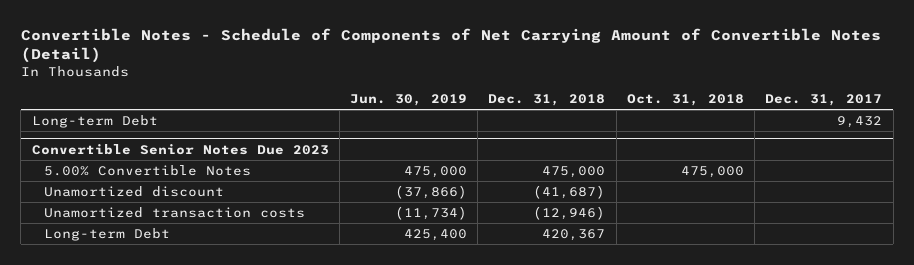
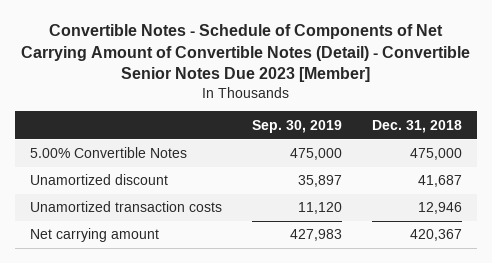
[20,27,881,64] Convertible Notes - Schedule of Components of Net Carrying Amount of Convertible Notes (Detail) -> [20,24,470,82] Convertible Notes - Schedule of Components of Net Carrying Amount of Convertible Notes (Detail) - Convertible Senior Notes Due 2023 [Member]
[349,93,467,106] Jun. 30, 2019 -> none
[626,93,744,106] Oct. 31, 2018 -> none
[765,93,883,106] Dec. 31, 2017 -> none
none -> [251,119,342,133] Sep. 30, 2019
[31,114,158,128] Long-term Debt -> none
[31,143,329,155] Convertible Senior Notes Due 2023 -> none
[533,184,606,199] (41,687) -> [417,175,462,188] 41,687
[533,205,606,220] (12,946) -> [417,202,462,215] 12,946
[44,227,171,241] Long-term Debt -> [29,228,159,243] Net carrying amount

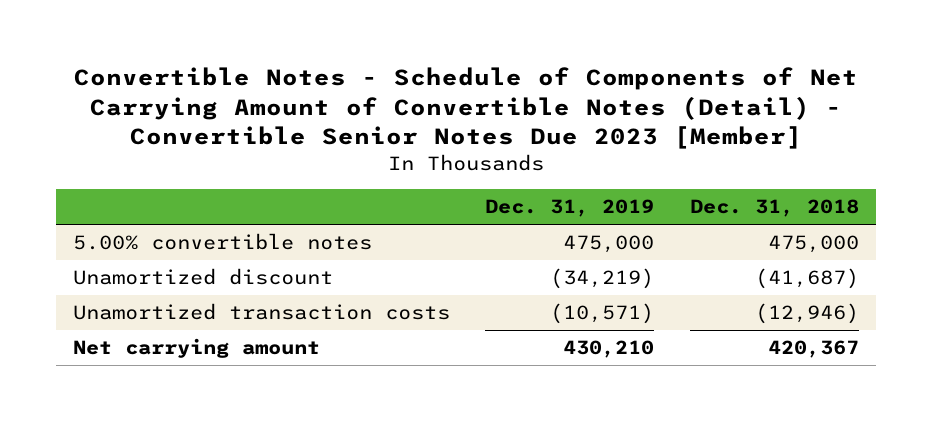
[251,119,342,133] Sep. 30, 2019 -> none
none -> [485,199,655,218] Dec. 31, 2019
[29,147,187,159] 5.00% Convertible Notes -> [73,233,373,251] 5.00% convertible notes
[417,175,462,188] 41,687 -> [754,268,859,290] (41,687)
[417,202,462,215] 12,946 -> [754,303,859,325] (12,946)

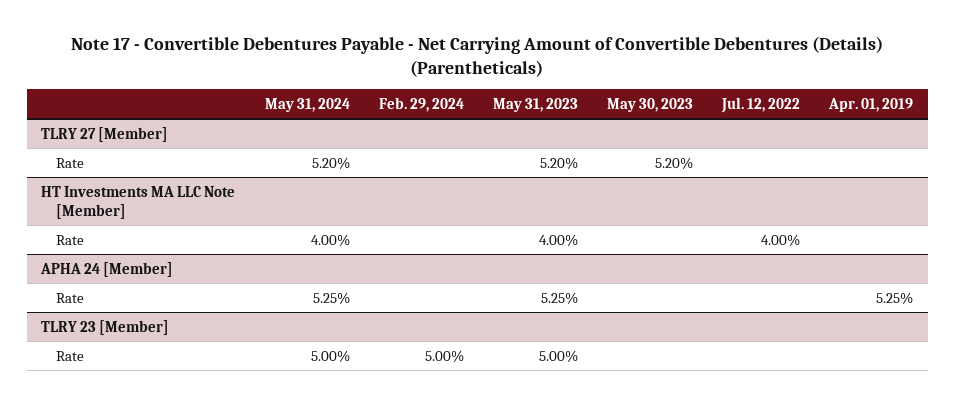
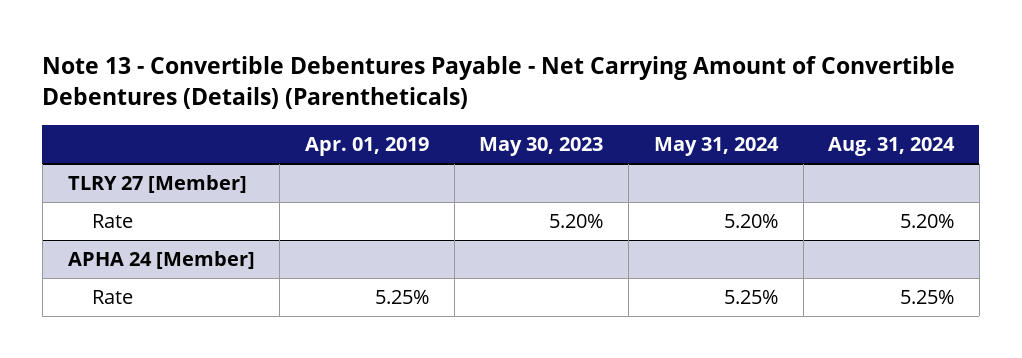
[71,36,884,77] Note 17 - Convertible Debentures Payable - Net Carrying Amount of Convertible Debentures (Details) (Parentheticals) -> [42,55,956,109] Note 13 - Convertible Debentures Payable - Net Carrying Amount of Convertible Debentures (Details) (Parentheticals)
[378,96,464,112] Feb. 29, 2024 -> none
[492,97,578,112] May 31, 2023 -> none
[720,96,800,113] Jul. 12, 2022 -> none
none -> [828,137,956,157] Aug. 31, 2024
[41,185,236,219] HT Investments MA LLC Note [Member] -> none
[56,234,85,245] Rate -> none
[41,319,170,335] TLRY 23 [Member] -> none
[56,350,85,361] Rate -> none

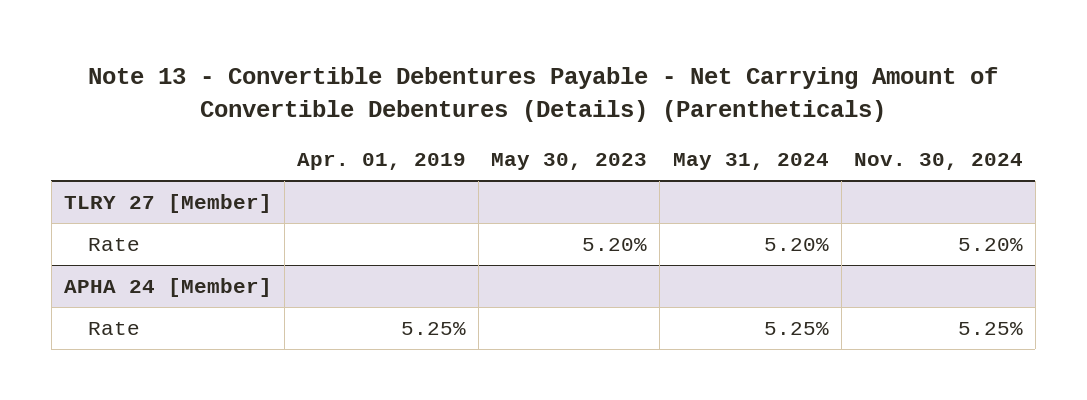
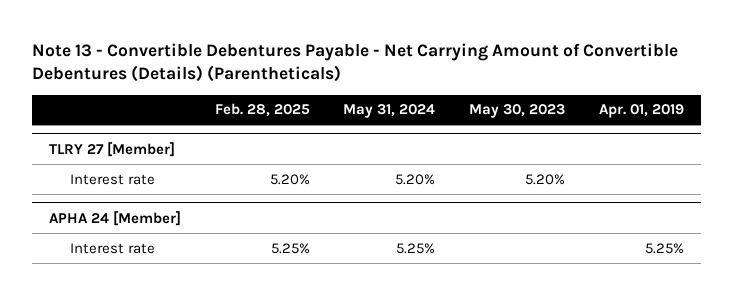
[853,152,1023,170] Nov. 30, 2024 -> none
none -> [214,103,310,118] Feb. 28, 2025
[88,238,141,252] Rate -> [70,173,156,185] Interest rate
[88,322,141,336] Rate -> [70,242,156,254] Interest rate

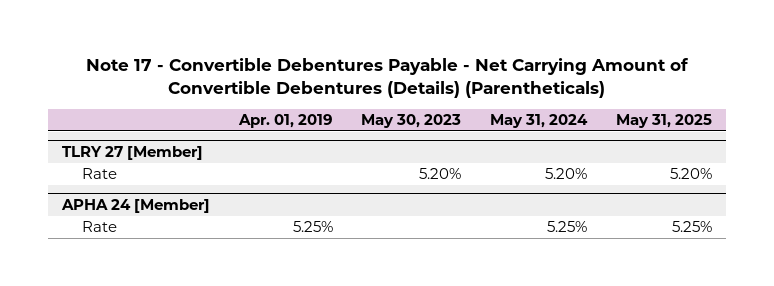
[32,42,679,83] Note 13 - Convertible Debentures Payable - Net Carrying Amount of Convertible Debentures (Details) (Parentheticals) -> [85,58,689,98] Note 17 - Convertible Debentures Payable - Net Carrying Amount of Convertible Debentures (Details) (Parentheticals)
[214,103,310,118] Feb. 28, 2025 -> none
none -> [615,113,712,128] May 31, 2025
[70,173,156,185] Interest rate -> [82,168,118,180] Rate
[70,242,156,254] Interest rate -> [82,221,118,233] Rate

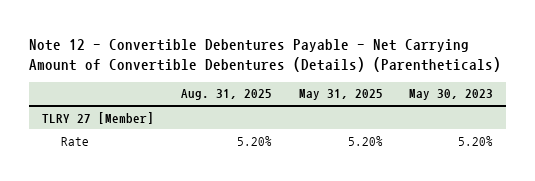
[85,58,689,98] Note 17 - Convertible Debentures Payable - Net Carrying Amount of Convertible Debentures (Details) (Parentheticals) -> [28,38,501,72] Note 12 - Convertible Debentures Payable - Net Carrying Amount of Convertible Debentures (Details) (Parentheticals)
[237,113,333,128] Apr. 01, 2019 -> none
[490,113,589,128] May 31, 2024 -> none
none -> [180,89,272,101] Aug. 31, 2025
[61,198,211,213] APHA 24 [Member] -> none
[82,221,118,233] Rate -> none

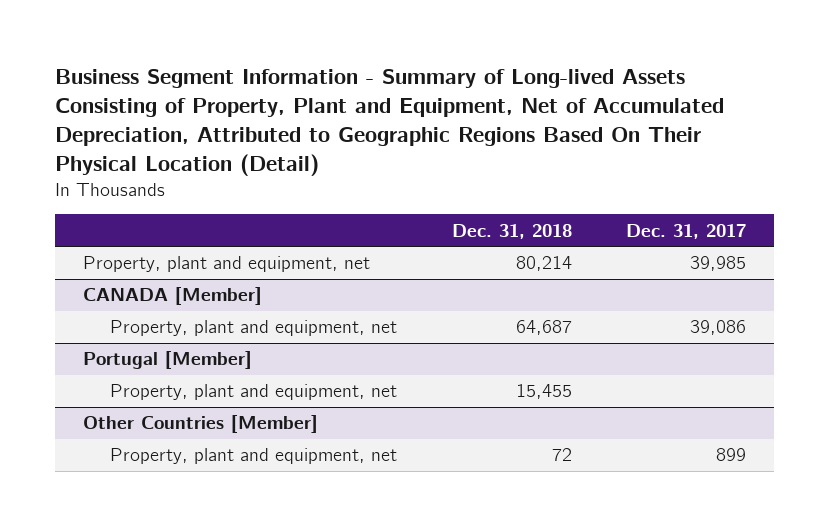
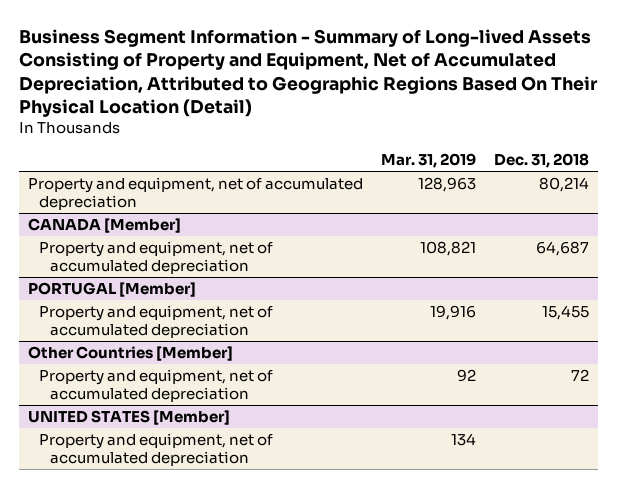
[55,69,725,176] Business Segment Information - Summary of Long-lived Assets Consisting of Property, Plant and Equipment, Net of Accumulated Depreciation, Attributed to Geographic Regions Based On Their Physical Location (Detail) -> [19,28,599,117] Business Segment Information - Summary of Long-lived Assets Consisting of Property and Equipment, Net of Accumulated Depreciation, Attributed to Geographic Regions Based On Their Physical Location (Detail)
[626,223,747,239] Dec. 31, 2017 -> none
none -> [381,153,477,169] Mar. 31, 2019
[82,256,370,273] Property, plant and equipment, net -> [28,176,364,211] Property and equipment, net of accumulated depreciation
[110,320,398,337] Property, plant and equipment, net -> [39,240,274,275] Property and equipment, net of accumulated depreciation
[82,351,252,370] Portugal [Member] -> [28,281,197,297] PORTUGAL [Member]
[110,384,398,401] Property, plant and equipment, net -> [39,304,274,339] Property and equipment, net of accumulated depreciation
[110,448,398,465] Property, plant and equipment, net -> [39,368,274,403] Property and equipment, net of accumulated depreciation
none -> [28,409,231,425] UNITED STATES [Member]
none -> [39,432,274,467] Property and equipment, net of accumulated depreciation

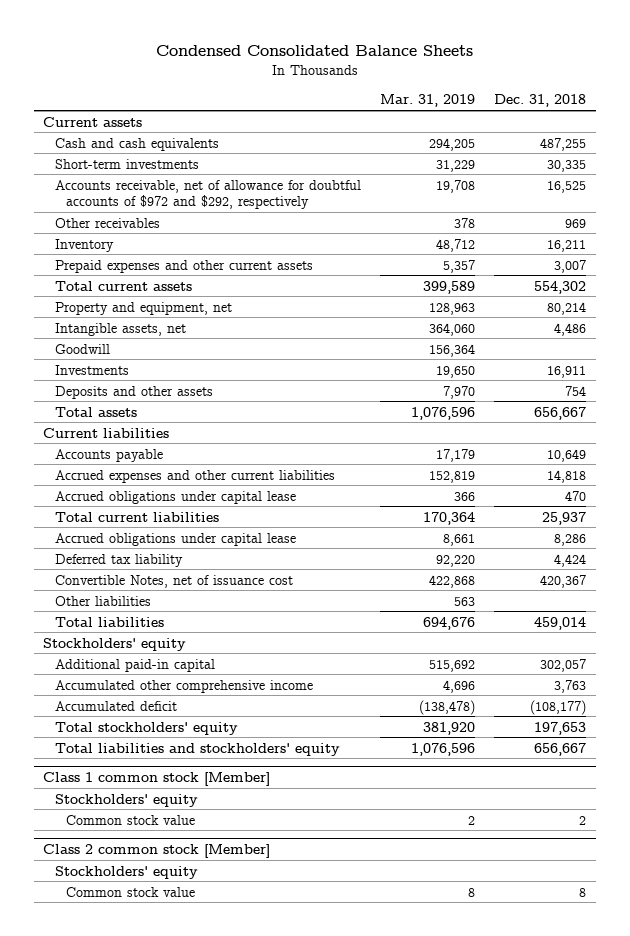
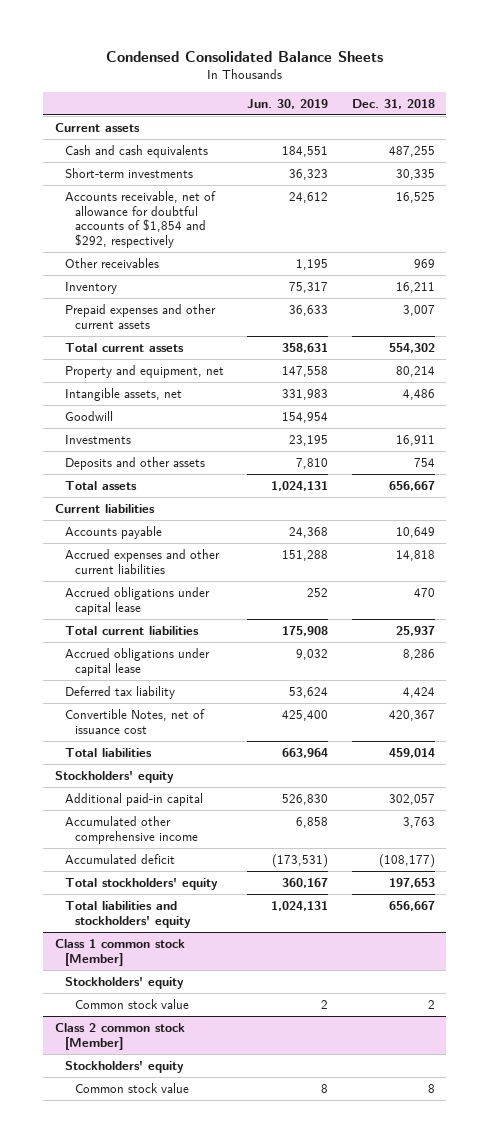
[380,94,476,108] Mar. 31, 2019 -> none
none -> [247,98,329,109] Jun. 30, 2019
[54,179,361,209] Accounts receivable, net of allowance for doubtful accounts of $972 and $292, respectively -> [64,190,216,248] Accounts receivable, net of allowance for doubtful accounts of $1,854 and $292, respectively
[54,595,151,606] Other liabilities -> none

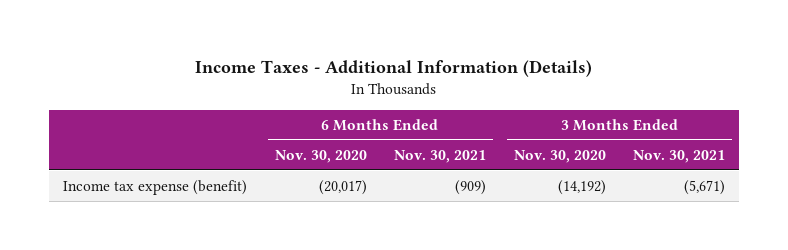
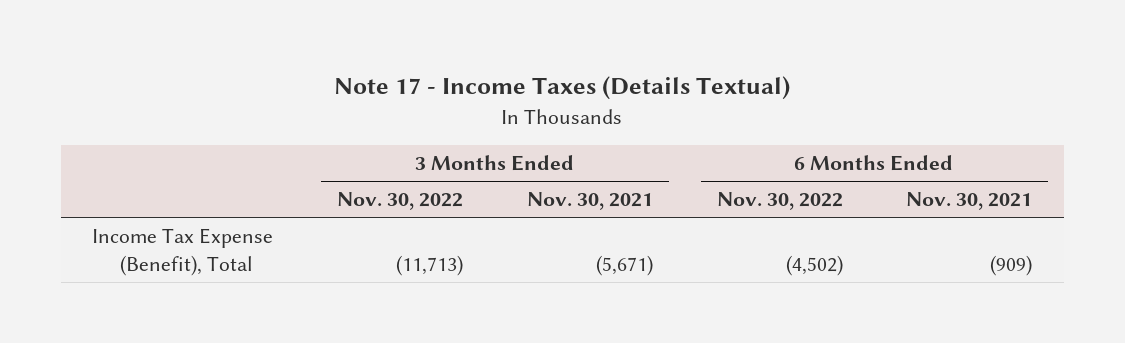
[195,60,593,78] Income Taxes - Additional Information (Details) -> [334,76,791,101] Note 17 - Income Taxes (Details Textual)
[274,149,367,163] Nov. 30, 2020 -> none
[513,149,606,163] Nov. 30, 2020 -> none
none -> [337,192,464,211] Nov. 30, 2022
none -> [716,192,843,211] Nov. 30, 2022
[63,180,248,196] Income tax expense (benefit) -> [92,228,274,277] Income Tax Expense (Benefit), Total

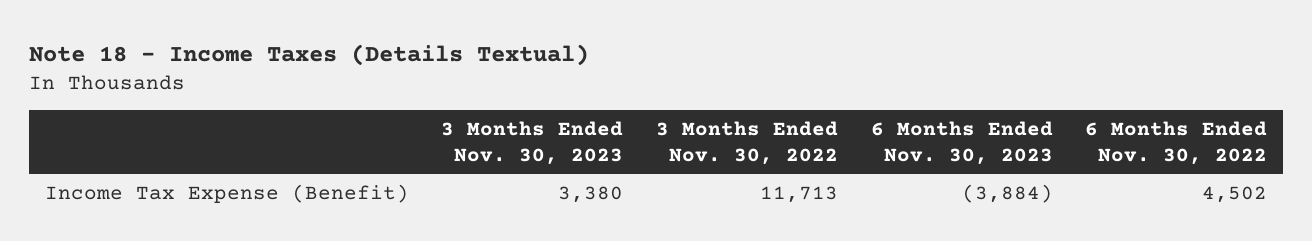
[334,76,791,101] Note 17 - Income Taxes (Details Textual) -> [28,44,589,67] Note 18 - Income Taxes (Details Textual)
[526,192,653,211] Nov. 30, 2021 -> none
[906,192,1033,211] Nov. 30, 2021 -> none
none -> [441,121,624,165] 3 Months Ended Nov. 30, 2023
none -> [870,121,1053,165] 6 Months Ended Nov. 30, 2023
[92,228,274,277] Income Tax Expense (Benefit), Total -> [44,184,409,204] Income Tax Expense (Benefit)
[396,255,464,277] (11,713) -> [760,186,839,204] 11,713
[785,255,843,277] (4,502) -> [1202,186,1268,204] 4,502

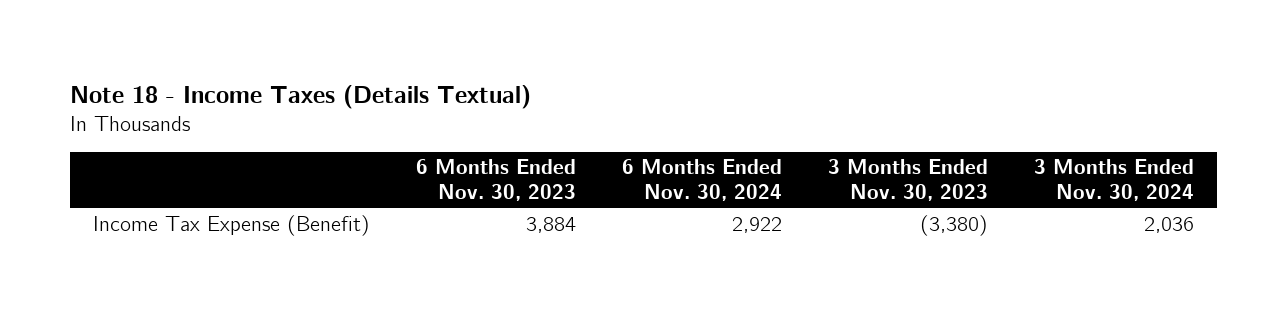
[656,121,839,165] 3 Months Ended Nov. 30, 2022 -> none
[1085,121,1268,165] 6 Months Ended Nov. 30, 2022 -> none
none -> [622,159,783,202] 6 Months Ended Nov. 30, 2024
none -> [1033,159,1194,202] 3 Months Ended Nov. 30, 2024
[558,186,624,204] 3,380 -> [920,214,989,236] (3,380)
[961,184,1053,204] (3,884) -> [526,216,577,233] 3,884

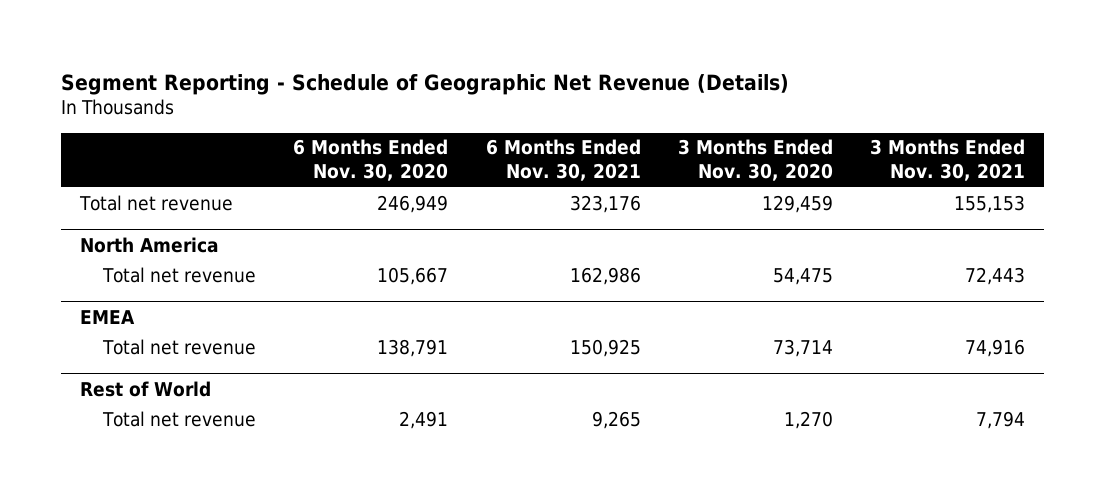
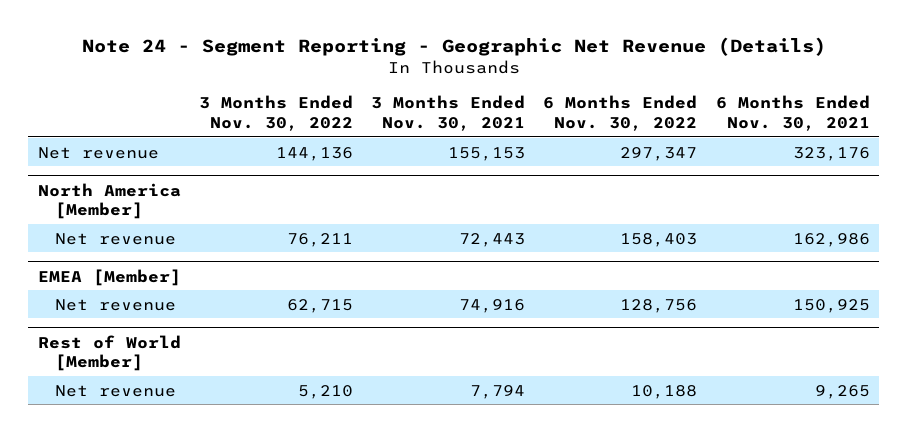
[61,73,790,95] Segment Reporting - Schedule of Geographic Net Revenue (Details) -> [81,37,826,57] Note 24 - Segment Reporting - Geographic Net Revenue (Details)
[293,139,449,182] 6 Months Ended Nov. 30, 2020 -> none
[677,139,833,182] 3 Months Ended Nov. 30, 2020 -> none
none -> [198,94,353,131] 3 Months Ended Nov. 30, 2022
none -> [543,94,698,131] 6 Months Ended Nov. 30, 2022
[78,194,233,211] Total net revenue -> [37,146,159,159] Net revenue
[79,236,219,253] North America -> [37,182,181,220] North America [Member]
[102,266,257,283] Total net revenue -> [55,232,177,245] Net revenue
[79,309,135,324] EMEA -> [37,268,181,286] EMEA [Member]
[102,338,257,355] Total net revenue -> [55,298,177,311] Net revenue
[79,380,211,397] Rest of World -> [37,334,181,372] Rest of World [Member]
[102,410,257,427] Total net revenue -> [55,384,177,397] Net revenue

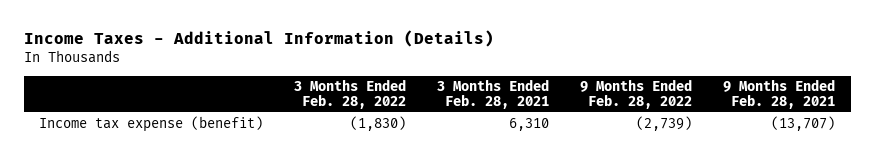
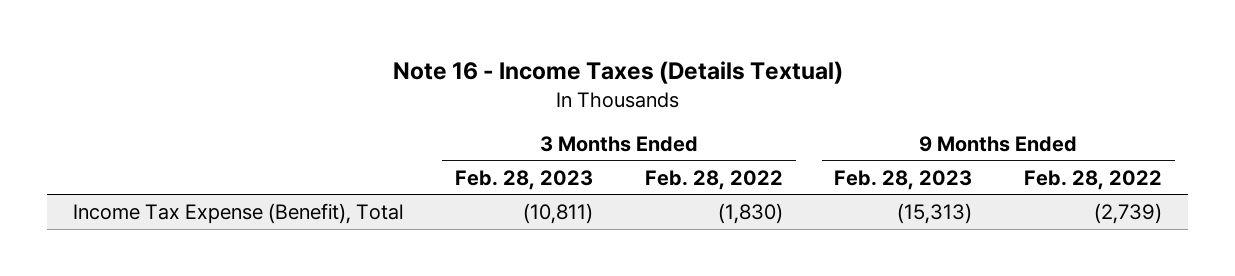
[23,30,494,48] Income Taxes - Additional Information (Details) -> [392,60,843,84] Note 16 - Income Taxes (Details Textual)
[437,78,550,110] 3 Months Ended Feb. 28, 2021 -> none
[723,78,836,110] 9 Months Ended Feb. 28, 2021 -> none
none -> [454,169,593,190] Feb. 28, 2023
none -> [834,169,973,190] Feb. 28, 2023
[39,115,264,132] Income tax expense (benefit) -> [72,203,403,225] Income Tax Expense (Benefit), Total

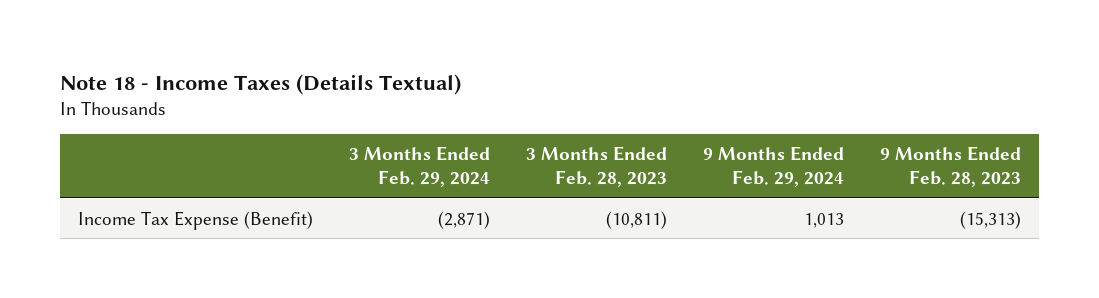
[392,60,843,84] Note 16 - Income Taxes (Details Textual) -> [60,73,462,95] Note 18 - Income Taxes (Details Textual)
[644,169,783,190] Feb. 28, 2022 -> none
[1024,169,1163,190] Feb. 28, 2022 -> none
none -> [349,146,491,188] 3 Months Ended Feb. 29, 2024
none -> [702,146,844,188] 9 Months Ended Feb. 29, 2024
[72,203,403,225] Income Tax Expense (Benefit), Total -> [78,210,314,230] Income Tax Expense (Benefit)

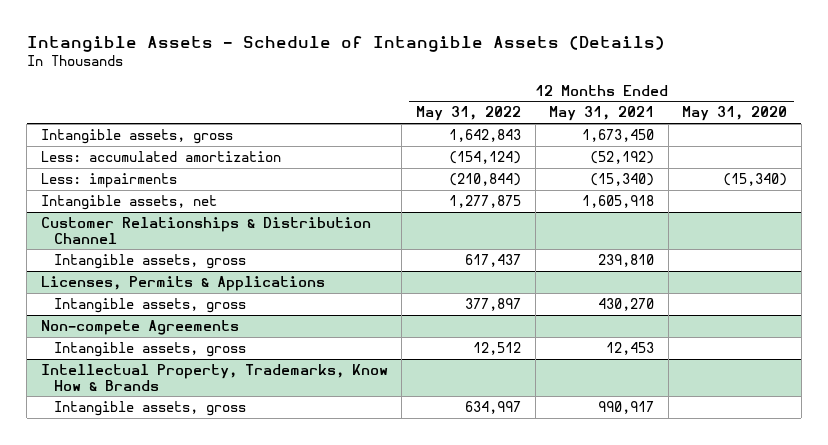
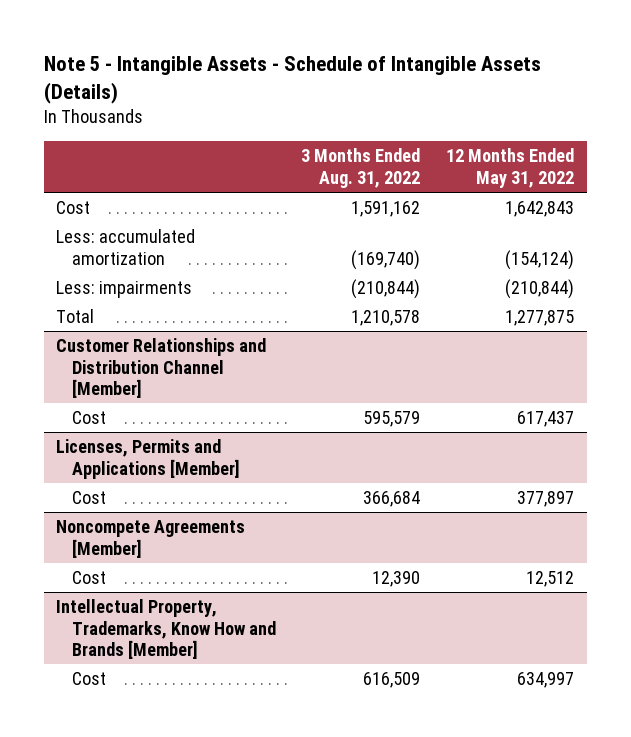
[26,35,665,52] Intangible Assets - Schedule of Intangible Assets (Details) -> [43,56,541,105] Note 5 - Intangible Assets - Schedule of Intangible Assets (Details)
[549,106,655,122] May 31, 2021 -> none
[682,106,788,122] May 31, 2020 -> none
none -> [301,148,421,188] 3 Months Ended Aug. 31, 2022
[40,128,233,144] Intangible assets, gross -> [56,200,91,214] Cost
[40,194,217,210] Intangible assets, net -> [56,308,95,323] Total
[40,216,371,244] Customer Relationships & Distribution Channel -> [56,337,267,399] Customer Relationships and Distribution Channel [Member]
[54,253,247,269] Intangible assets, gross -> [71,410,106,424] Cost
[40,275,325,291] Licenses, Permits & Applications -> [56,438,240,479] Licenses, Permits and Applications [Member]
[54,297,247,313] Intangible assets, gross -> [71,490,106,504] Cost
[40,319,239,335] Non-compete Agreements -> [56,519,246,558] Noncompete Agreements [Member]
[54,341,247,357] Intangible assets, gross -> [71,570,106,584] Cost
[40,363,388,391] Intellectual Property, Trademarks, Know How & Brands -> [56,598,276,660] Intellectual Property, Trademarks, Know How and Brands [Member]
[54,400,247,416] Intangible assets, gross -> [71,671,106,685] Cost

